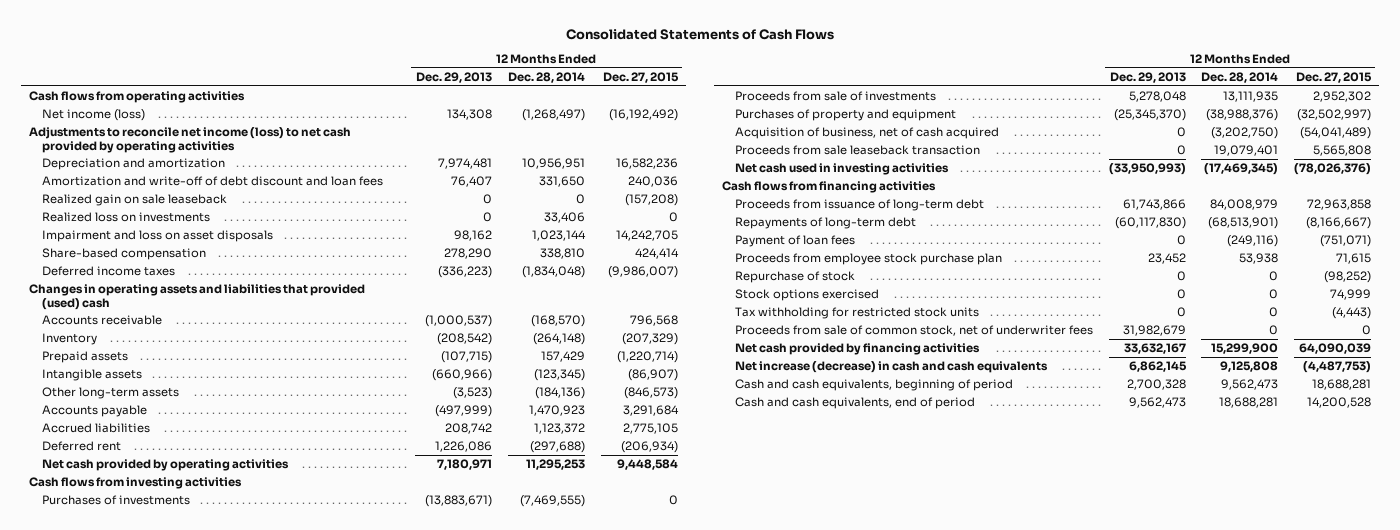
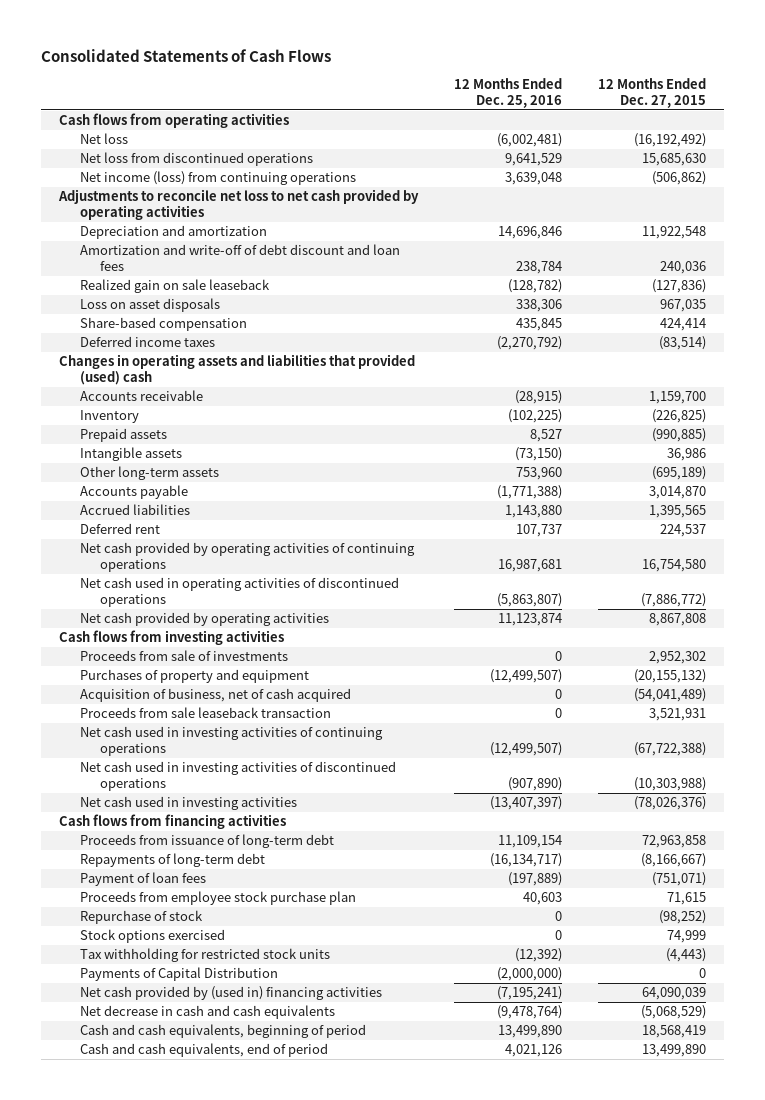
[416,72,493,84] Dec. 29, 2013 -> none
[507,72,585,84] Dec. 28, 2014 -> none
none -> [454,77,563,108] 12 Months Ended Dec. 25, 2016
[41,109,145,122] Net income (loss) -> [79,133,128,145] Net loss
none -> [79,152,313,167] Net loss from discontinued operations
none -> [79,171,356,186] Net income (loss) from continuing operations
[28,127,351,153] Adjustments to reconcile net income (loss) to net cash provided by operating activities -> [58,189,420,221] Adjustments to reconcile net loss to net cash provided by operating activities
[615,158,678,170] 16,582,236 -> [641,226,706,240] 11,922,548
[41,212,210,223] Realized loss on investments -> none
[624,194,678,207] (157,208) -> [651,279,706,294] (127,836)
[41,230,273,243] Impairment and loss on asset disposals -> [79,298,220,313] Loss on asset disposals
[615,230,678,242] 14,242,705 -> [659,299,706,313] 967,035
[607,266,678,279] (9,986,007) -> [658,336,706,351] (83,514)
[629,315,678,327] 796,568 -> [648,391,706,405] 1,159,700
[621,333,678,346] (207,329) -> [651,409,706,424] (226,825)
[616,351,678,364] (1,220,714) -> [651,428,706,443] (990,885)
[627,369,678,382] (86,907) -> [666,448,706,462] 36,986
[623,387,678,400] (846,573) -> [651,466,706,481] (695,189)
[622,405,679,417] 3,291,684 -> [648,486,706,500] 3,014,870
[622,423,678,435] 2,775,105 -> [648,505,706,519] 1,395,565
[620,441,678,454] (206,934) -> [659,524,706,538] 224,537
none -> [79,542,415,573] Net cash provided by operating activities of continuing operations
none -> [79,577,399,608] Net cash used in operating activities of discontinued operations
[616,459,678,471] 9,448,584 -> [648,613,706,627] 8,867,808
[41,495,190,506] Purchases of investments -> none
[1297,109,1372,122] (32,502,997) -> [633,669,706,684] (20,155,132)
[1313,145,1372,157] 5,565,808 -> [648,708,706,722] 3,521,931
none -> [79,726,383,757] Net cash used in investing activities of continuing operations
none -> [79,761,396,792] Net cash used in investing activities of discontinued operations
[734,325,1093,337] Proceeds from sale of common stock, net of underwriter fees -> none
none -> [79,967,278,982] Payments of Capital Distribution
[734,343,980,356] Net cash provided by financing activities -> [79,986,382,1001] Net cash provided by (used in) financing activities
[734,361,1048,374] Net increase (decrease) in cash and cash equivalents -> [79,1005,335,1020] Net decrease in cash and cash equivalents
[1303,361,1372,374] (4,487,753) -> [640,1005,706,1020] (5,068,529)
[1312,379,1372,391] 18,688,281 -> [641,1025,706,1039] 18,568,419
[1307,397,1372,409] 14,200,528 -> [641,1044,706,1058] 13,499,890

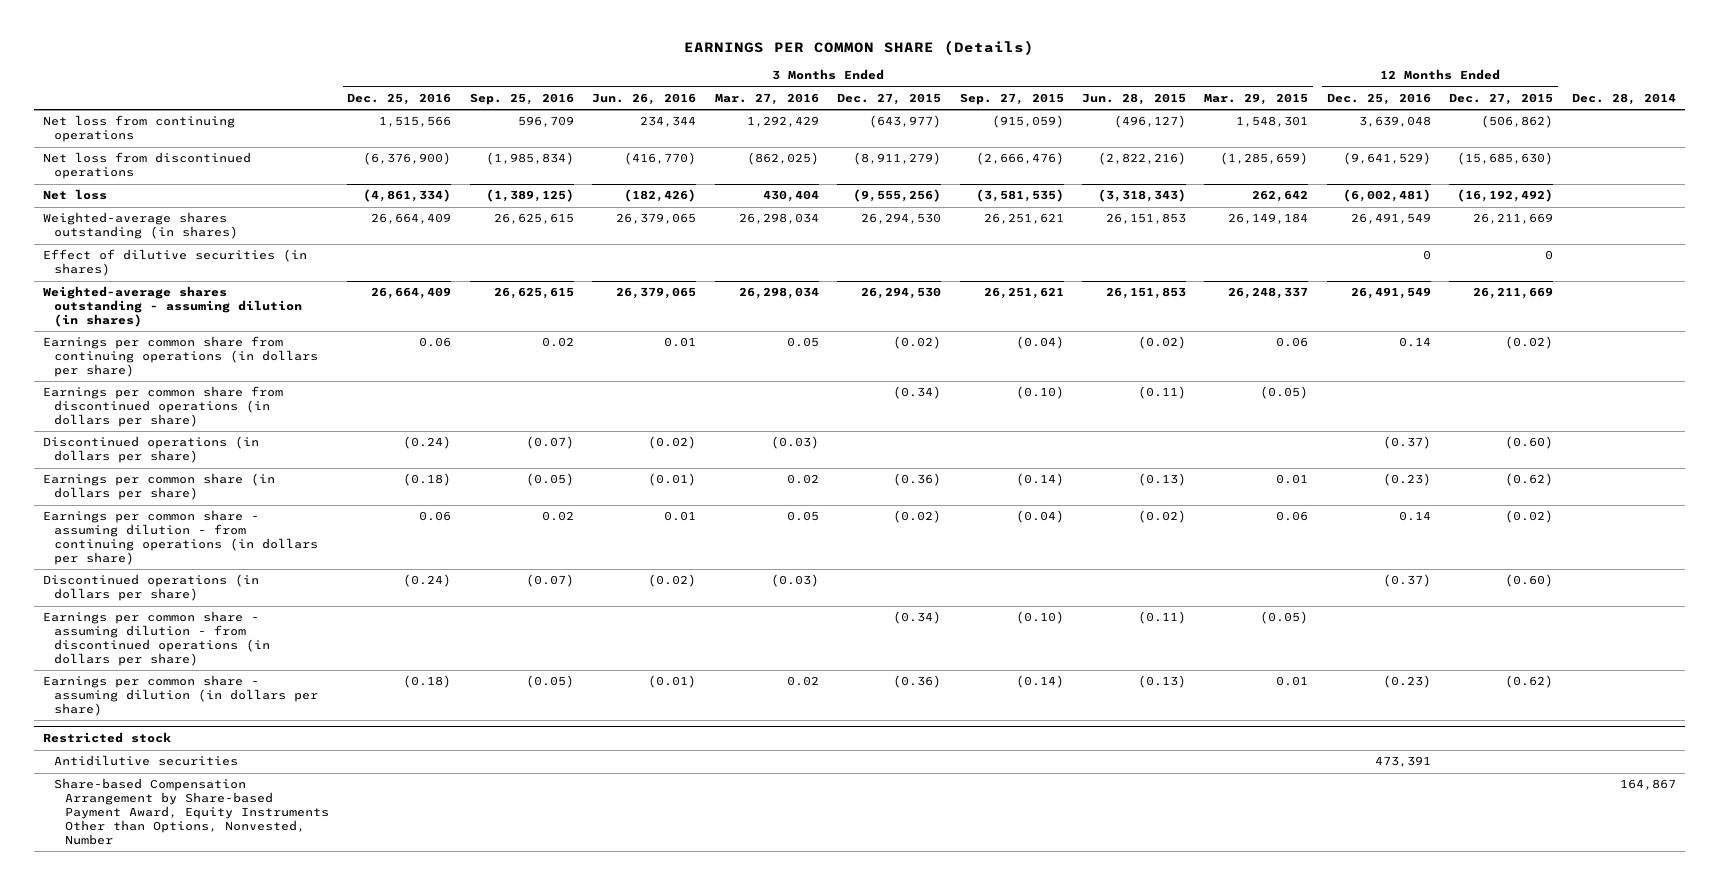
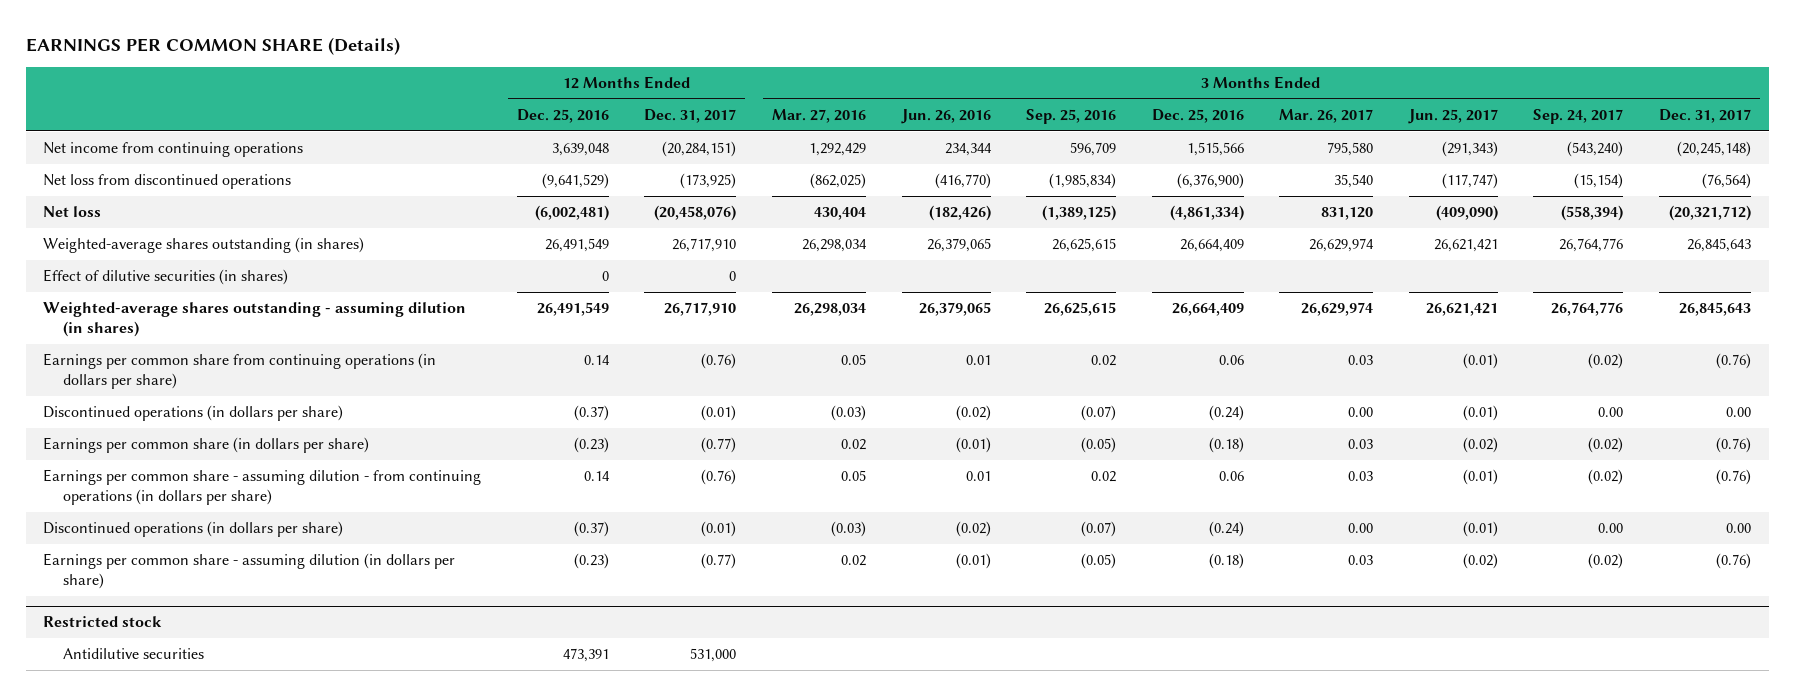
[837,92,942,105] Dec. 27, 2015 -> none
[959,92,1064,105] Sep. 27, 2015 -> none
[1082,92,1187,105] Jun. 28, 2015 -> none
[1204,92,1309,105] Mar. 29, 2015 -> none
[1449,92,1554,105] Dec. 27, 2015 -> none
[1571,92,1676,105] Dec. 28, 2014 -> none
none -> [644,108,737,123] Dec. 31, 2017
none -> [1279,108,1374,123] Mar. 26, 2017
none -> [1407,108,1498,124] Jun. 25, 2017
none -> [1533,108,1624,124] Sep. 24, 2017
none -> [1658,108,1751,123] Dec. 31, 2017
[43,115,236,143] Net loss from continuing operations -> [43,142,304,158] Net income from continuing operations
[43,386,284,428] Earnings per common share from discontinued operations (in dollars per share) -> none
[43,611,270,667] Earnings per common share - assuming dilution - from discontinued operations (in dollars per share) -> none
[53,778,329,845] Share-based Compensation Arrangement by Share-based Payment Award, Equity Instruments Other than Options, Nonvested, Number -> none

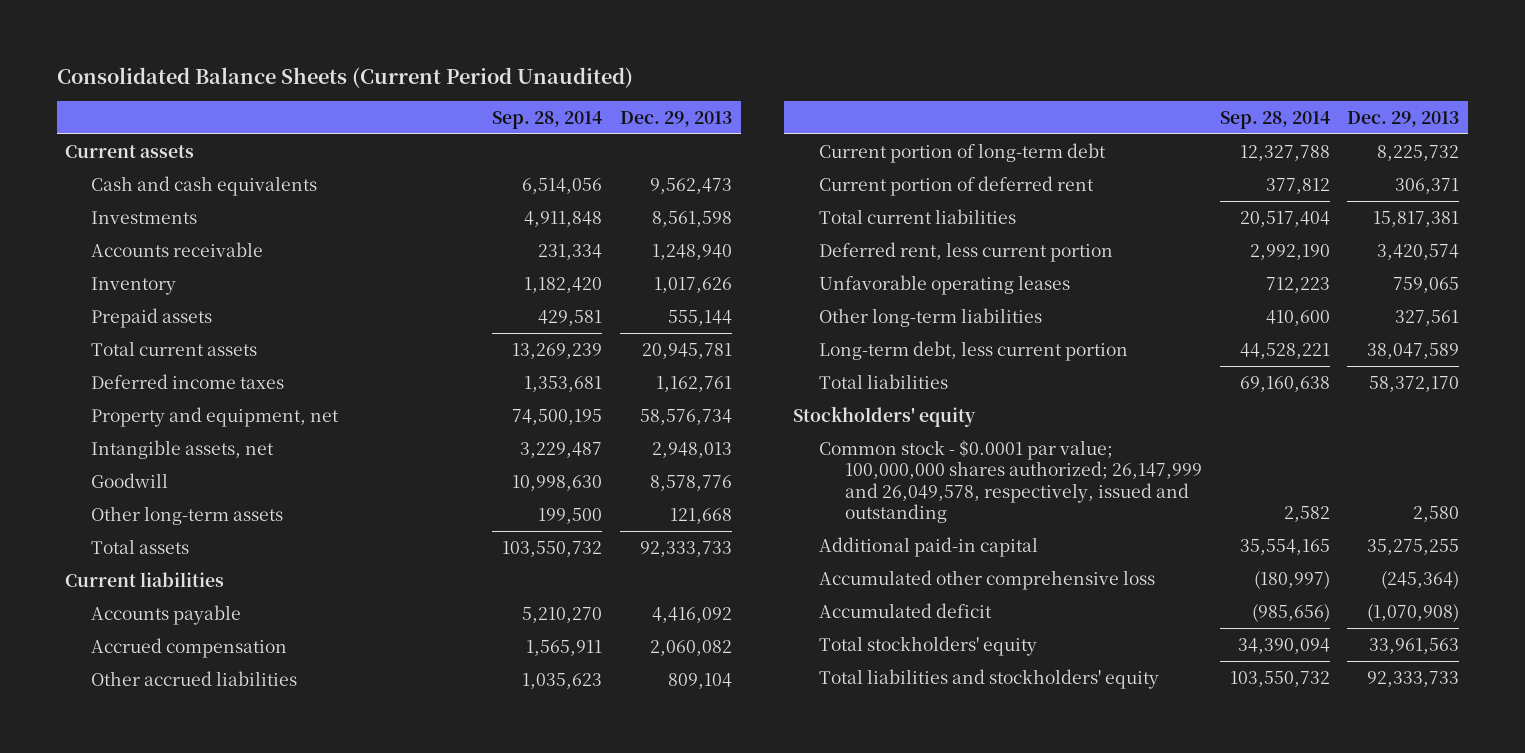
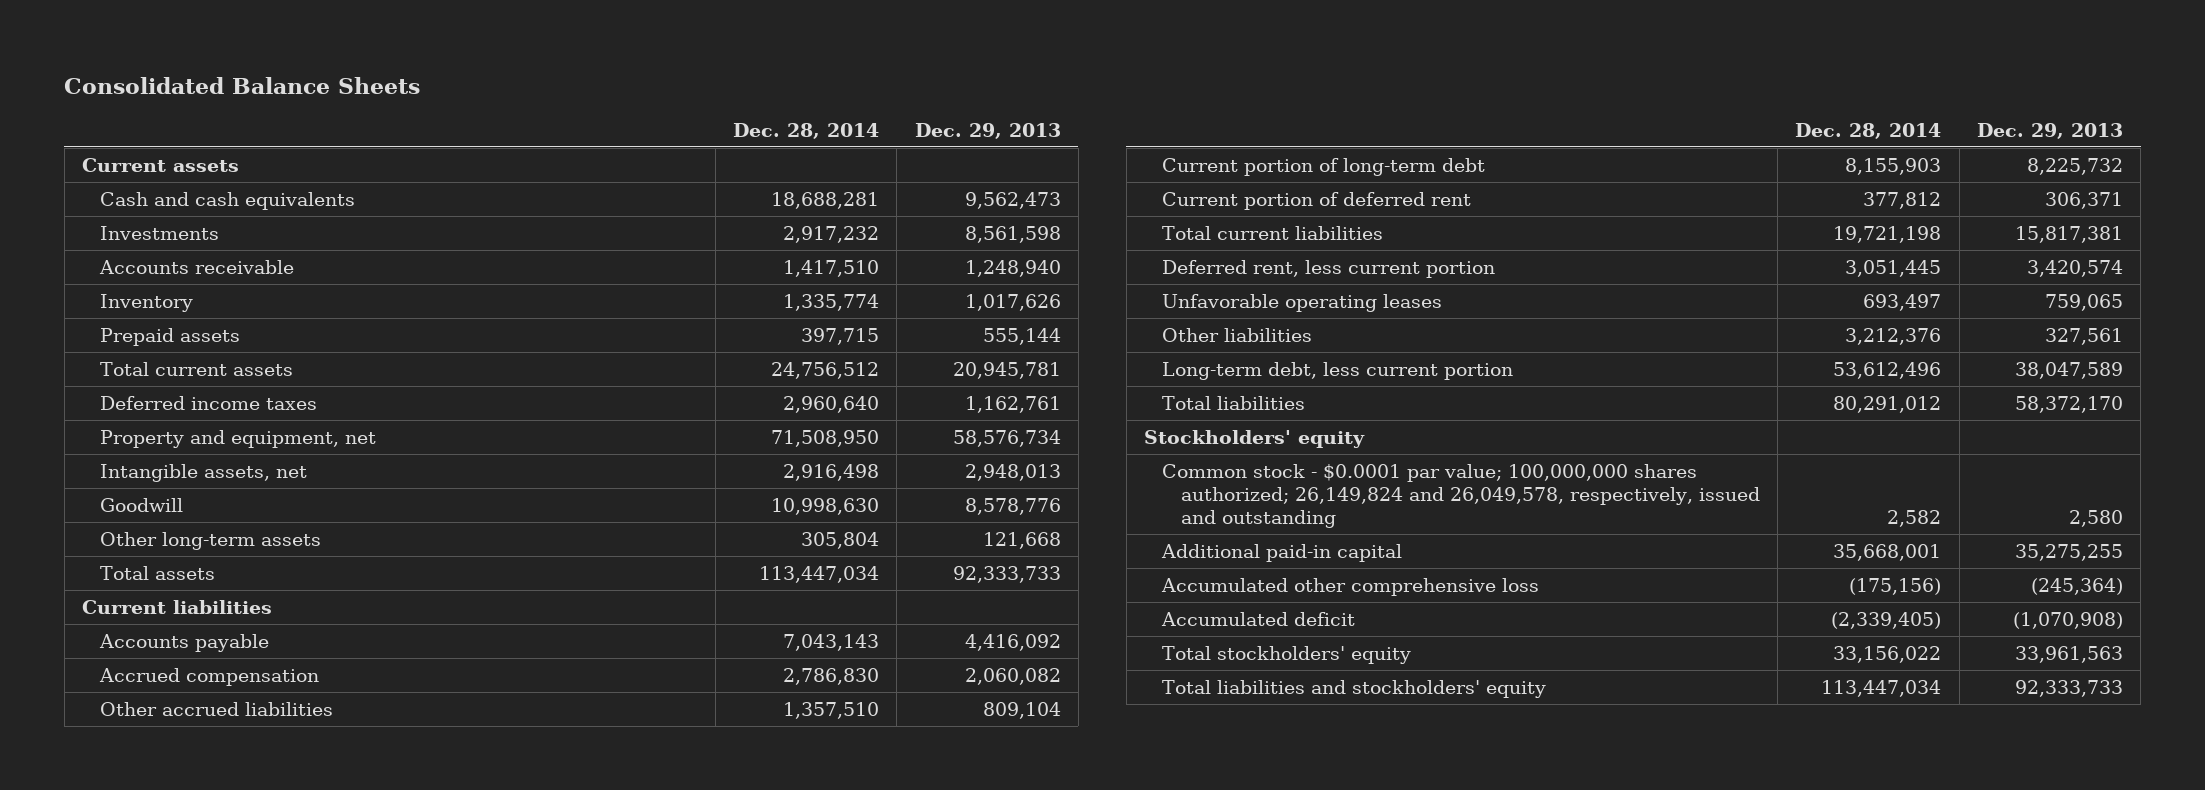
[56,66,633,88] Consolidated Balance Sheets (Current Period Unaudited) -> [64,76,421,94] Consolidated Balance Sheets
[492,110,603,129] Sep. 28, 2014 -> none
none -> [733,122,880,139] Dec. 28, 2014
[818,307,1042,327] Other long-term liabilities -> [1162,327,1313,342] Other liabilities
[818,439,1202,524] Common stock - $0.0001 par value; 100,000,000 shares authorized; 26,147,999 and 26,049,578, respectively, issued and outstanding -> [1162,463,1760,528] Common stock - $0.0001 par value; 100,000,000 shares authorized; 26,149,824 and 26,049,578, respectively, issued and outstanding

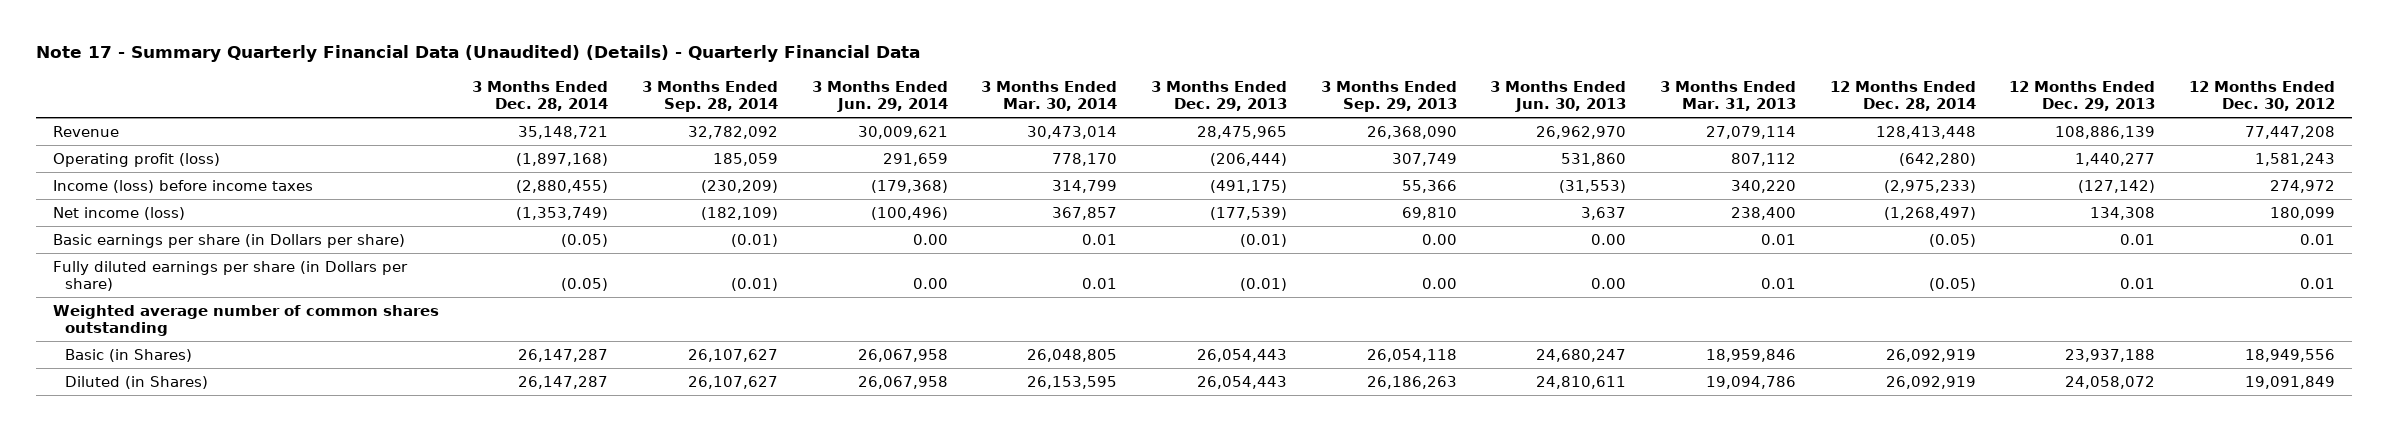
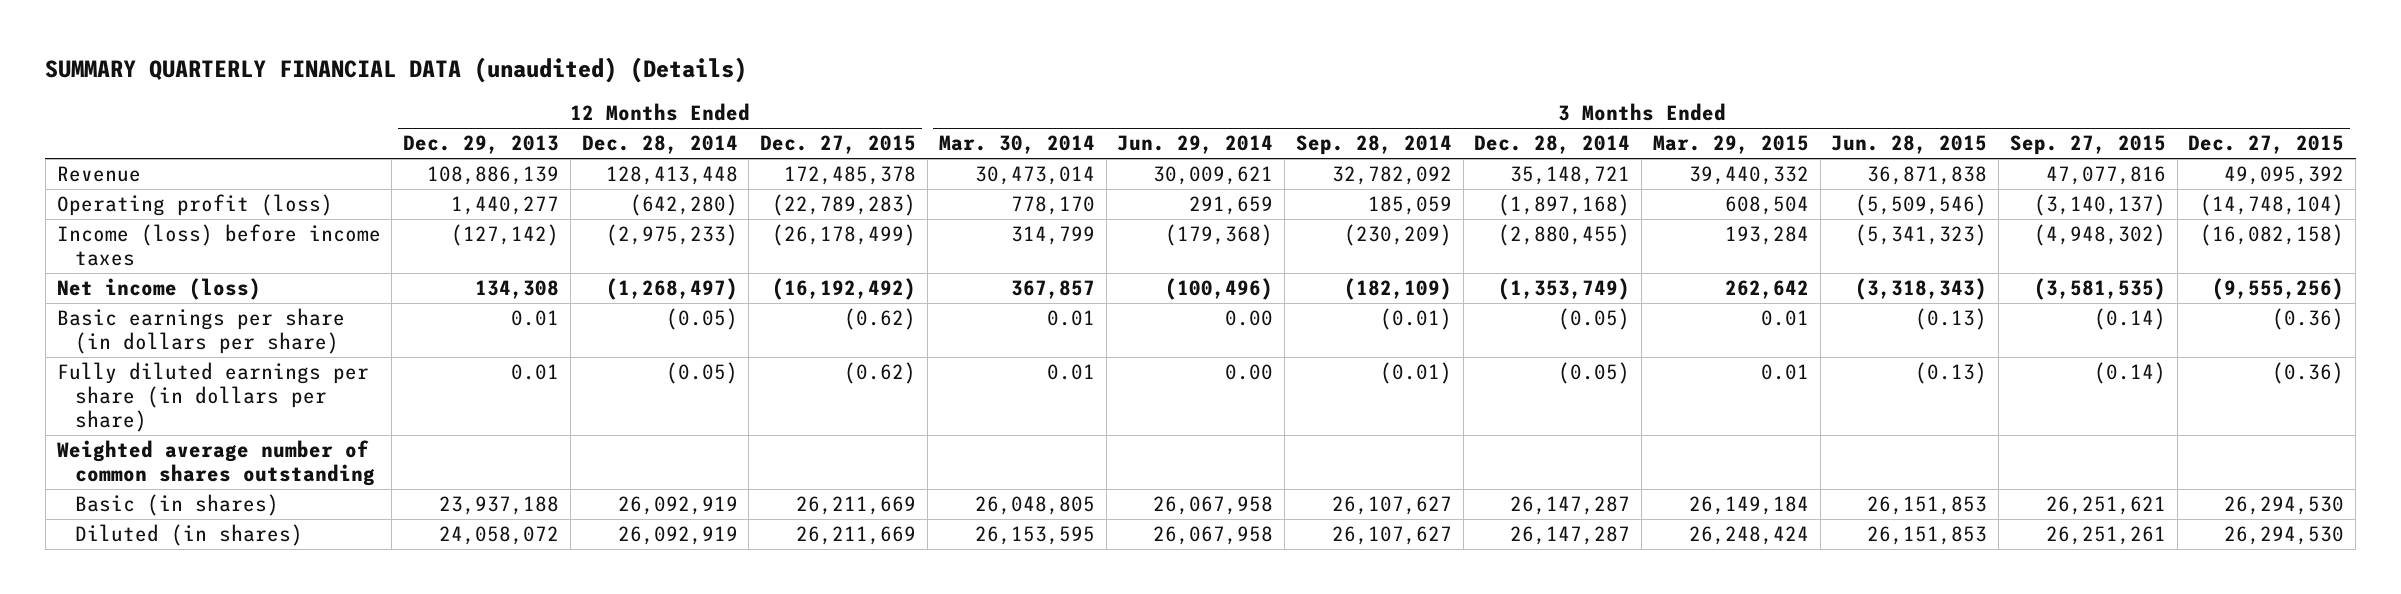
[35,45,920,63] Note 17 - Summary Quarterly Financial Data (Unaudited) (Details) - Quarterly Financial Data -> [45,57,748,84] SUMMARY QUARTERLY FINANCIAL DATA (unaudited) (Details)
[1151,81,1288,111] 3 Months Ended Dec. 29, 2013 -> none
[1320,81,1457,112] 3 Months Ended Sep. 29, 2013 -> none
[1490,81,1627,112] 3 Months Ended Jun. 30, 2013 -> none
[1660,81,1797,111] 3 Months Ended Mar. 31, 2013 -> none
[2189,81,2336,111] 12 Months Ended Dec. 30, 2012 -> none
none -> [760,135,917,155] Dec. 27, 2015
none -> [1652,135,1809,155] Mar. 29, 2015
none -> [1831,135,1988,155] Jun. 28, 2015
none -> [2009,135,2166,156] Sep. 27, 2015
none -> [2188,135,2345,155] Dec. 27, 2015
[52,234,405,249] Basic earnings per share (in Dollars per share) -> [56,308,345,355] Basic earnings per share (in dollars per share)
[52,261,408,291] Fully diluted earnings per share (in Dollars per share) -> [56,362,369,432] Fully diluted earnings per share (in dollars per share)
[65,349,193,363] Basic (in Shares) -> [75,494,280,517] Basic (in shares)
[65,376,209,390] Diluted (in Shares) -> [75,524,304,547] Diluted (in shares)

